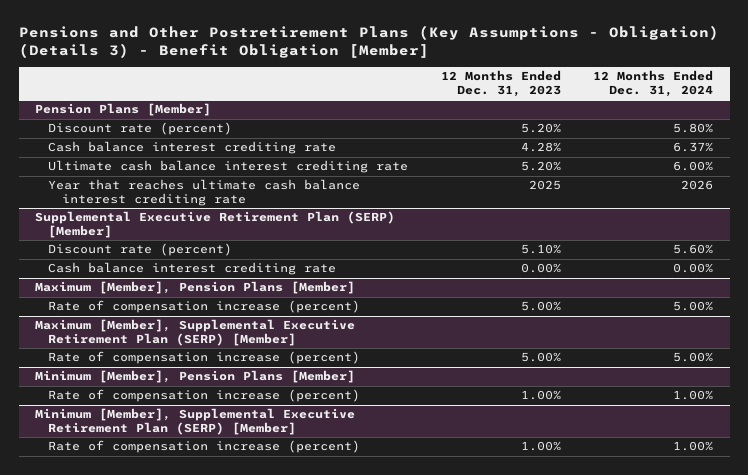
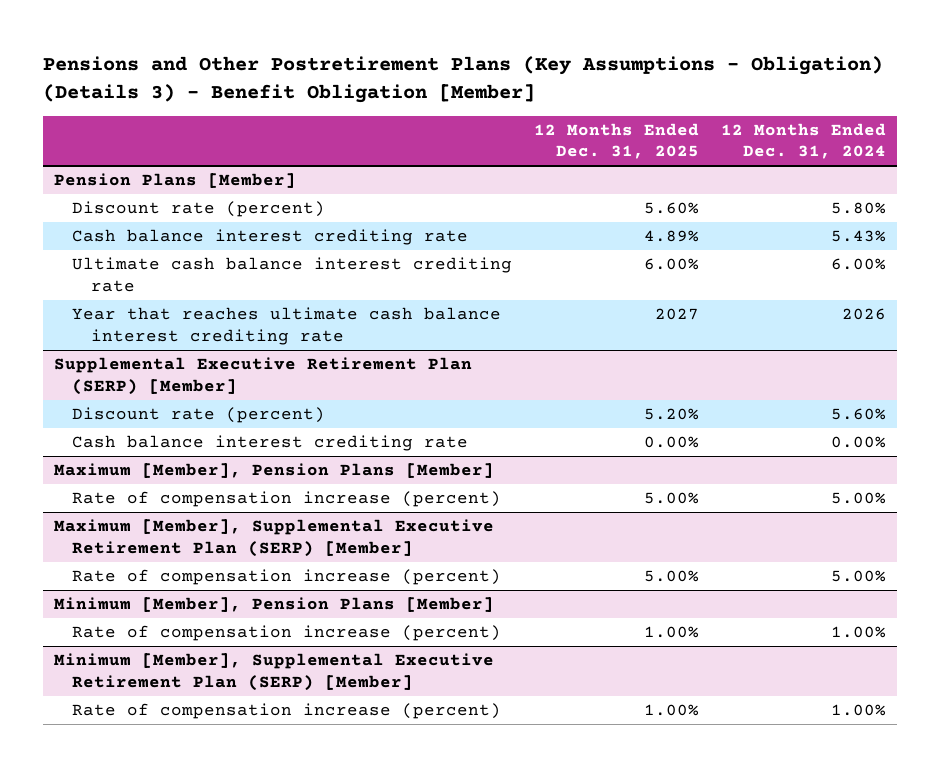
[440,70,561,97] 12 Months Ended Dec. 31, 2023 -> none
none -> [534,122,700,160] 12 Months Ended Dec. 31, 2025
[673,142,714,153] 6.37% -> [831,230,887,243] 5.43%

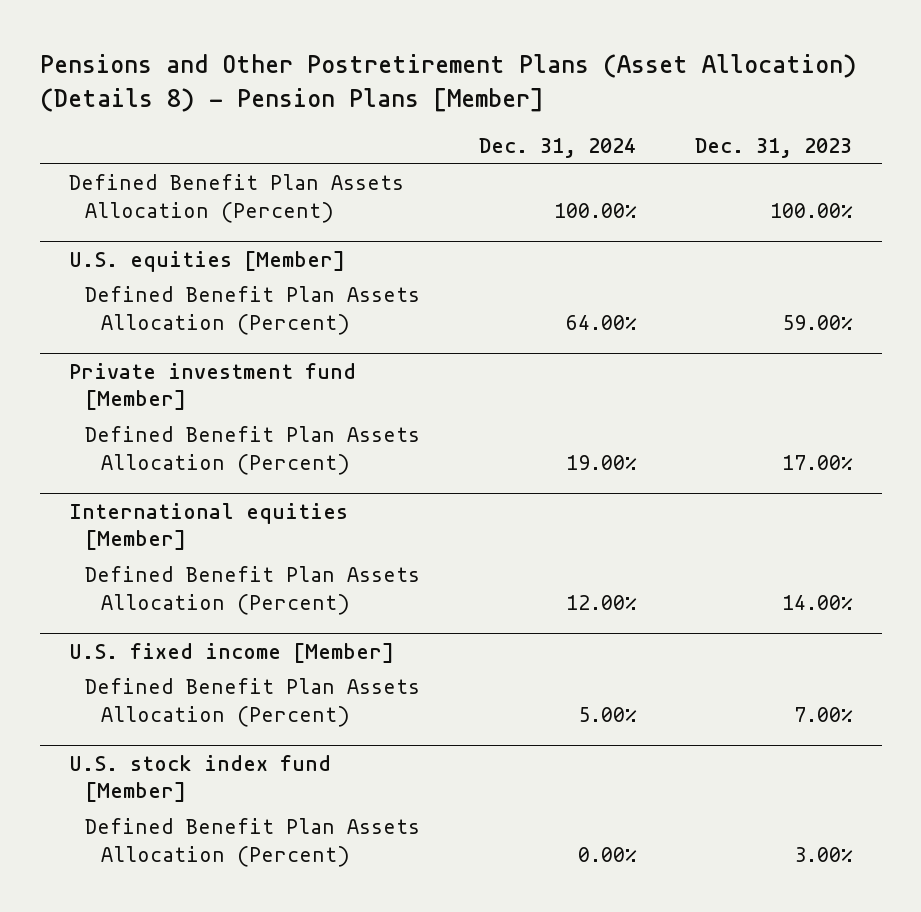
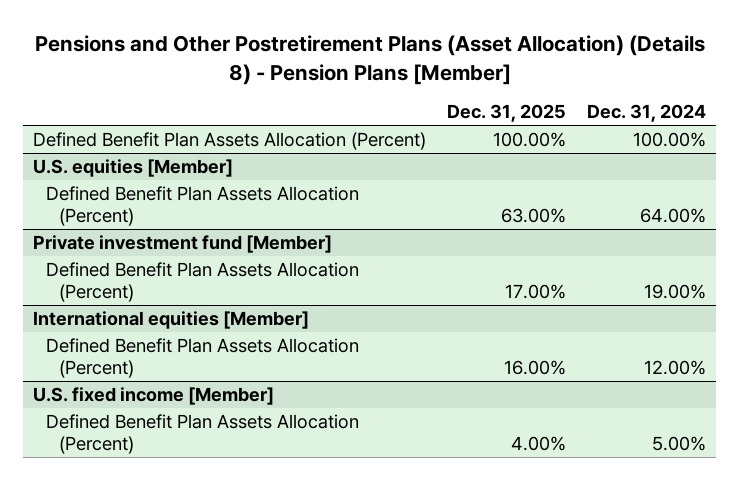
[695,138,853,159] Dec. 31, 2023 -> none
none -> [447,104,567,123] Dec. 31, 2025
[69,754,332,803] U.S. stock index fund [Member] -> none
[85,818,421,867] Defined Benefit Plan Assets Allocation (Percent) -> none

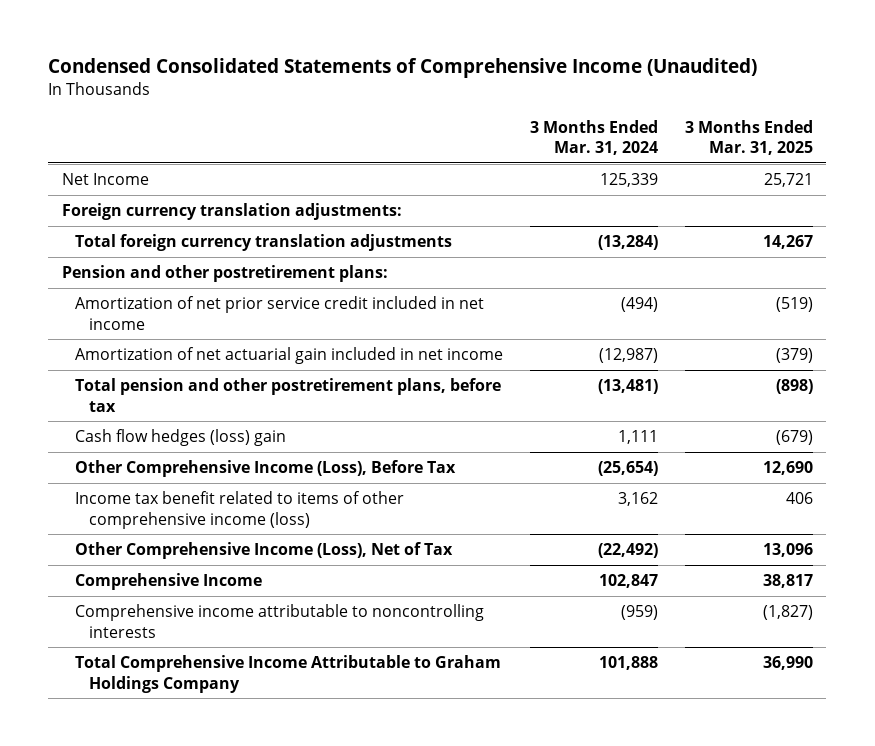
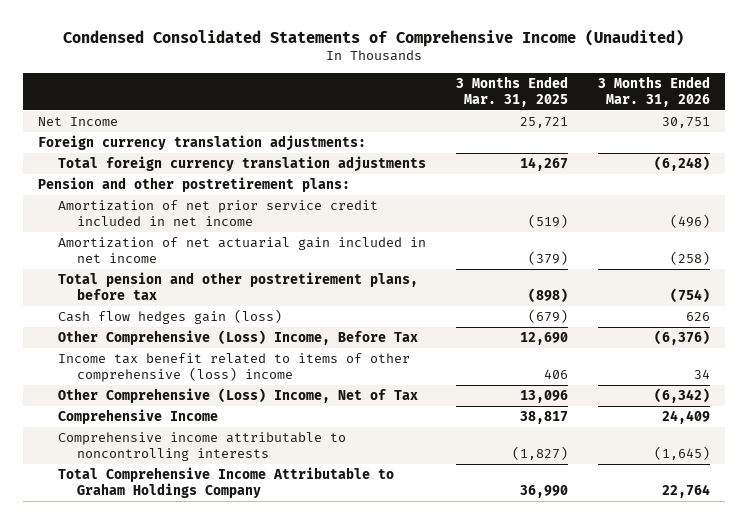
[530,119,659,156] 3 Months Ended Mar. 31, 2024 -> none
none -> [597,76,710,107] 3 Months Ended Mar. 31, 2026
[75,429,287,447] Cash flow hedges (loss) gain -> [57,309,282,325] Cash flow hedges gain (loss)
[75,460,457,478] Other Comprehensive Income (Loss), Before Tax -> [57,330,418,346] Other Comprehensive (Loss) Income, Before Tax
[75,491,405,529] Income tax benefit related to items of other comprehensive income (loss) -> [57,353,410,382] Income tax benefit related to items of other comprehensive (loss) income
[75,542,454,560] Other Comprehensive Income (Loss), Net of Tax -> [57,388,418,404] Other Comprehensive (Loss) Income, Net of Tax

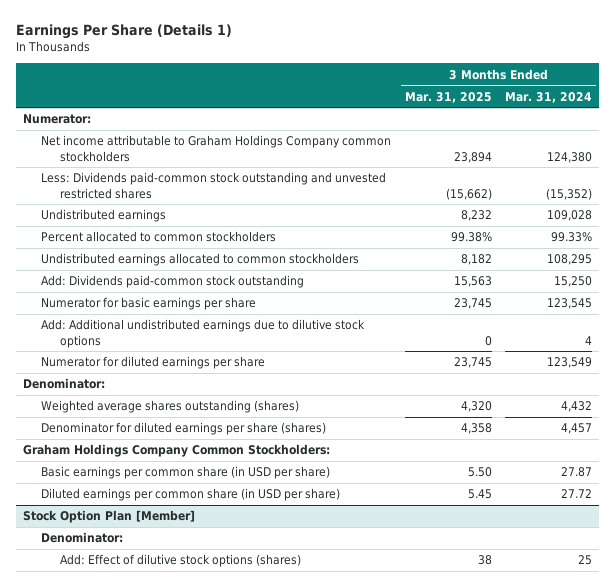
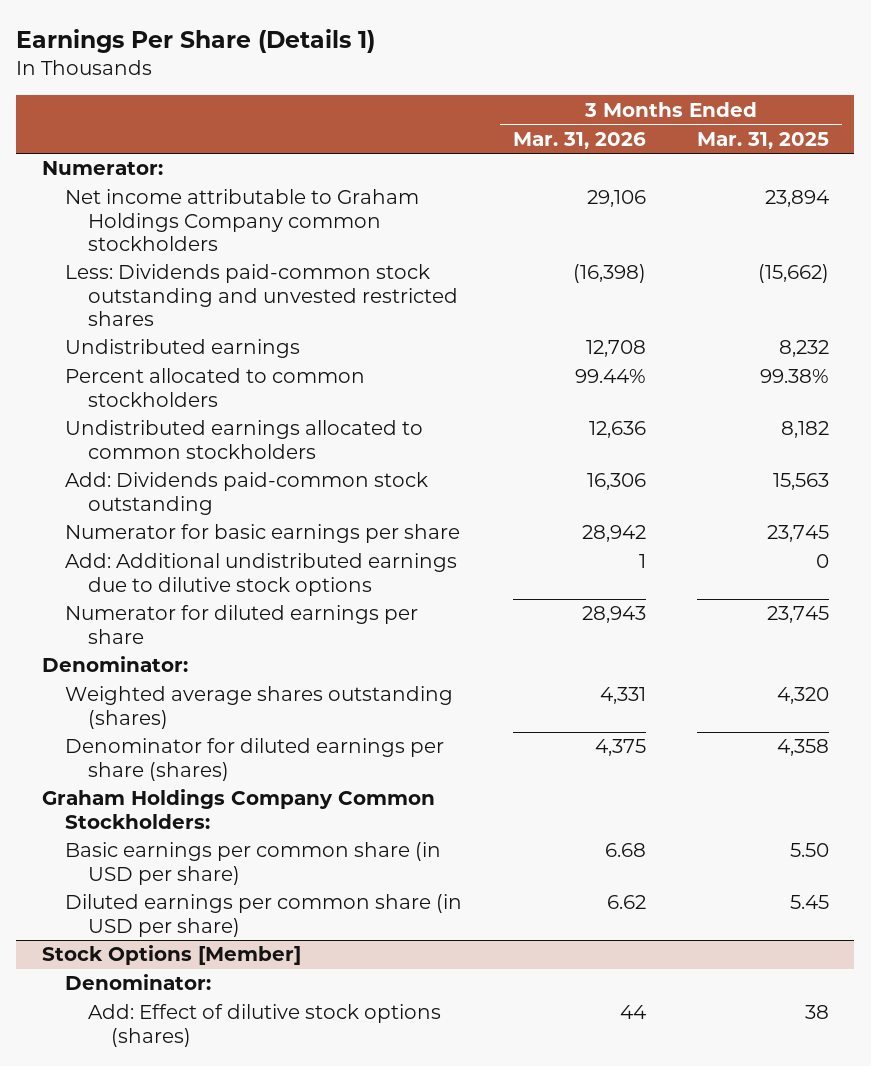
[505,91,593,103] Mar. 31, 2024 -> none
none -> [512,131,646,149] Mar. 31, 2026
[22,510,195,524] Stock Option Plan [Member] -> [42,945,302,966] Stock Options [Member]

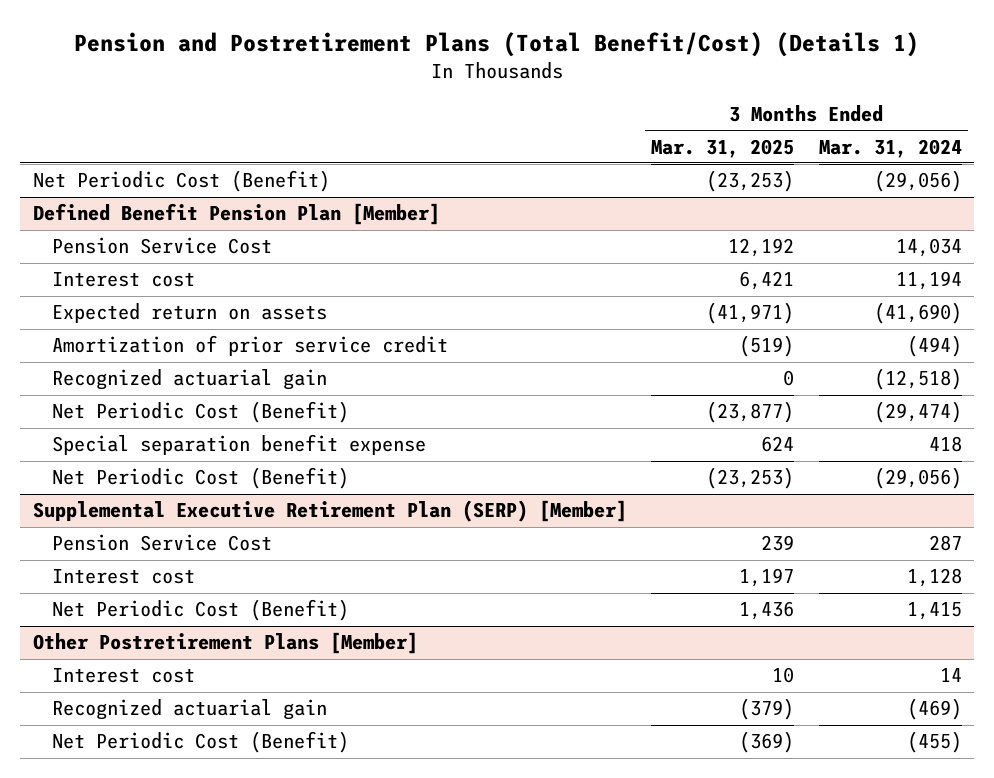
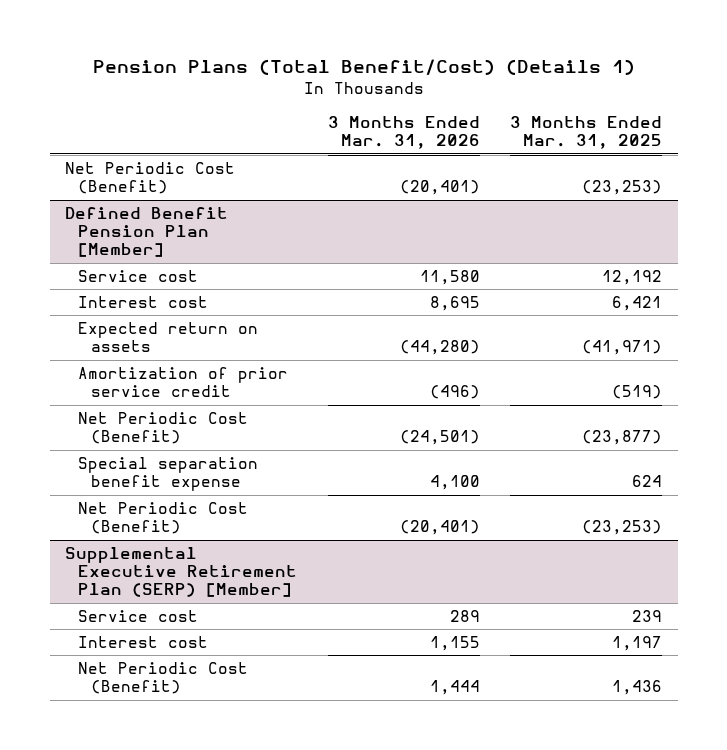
[74,32,920,58] Pension and Postretirement Plans (Total Benefit/Cost) (Details 1) -> [92,59,635,76] Pension Plans (Total Benefit/Cost) (Details 1)
[818,138,962,158] Mar. 31, 2024 -> none
none -> [327,116,480,150] 3 Months Ended Mar. 31, 2026
[52,237,273,255] Pension Service Cost -> [78,270,199,283] Service cost
[52,369,328,391] Recognized actuarial gain -> none
[52,534,273,552] Pension Service Cost -> [78,610,199,623] Service cost
[32,632,418,655] Other Postretirement Plans [Member] -> none
[52,668,196,684] Interest cost -> none
[52,699,328,721] Recognized actuarial gain -> none
[52,731,350,754] Net Periodic Cost (Benefit) -> none

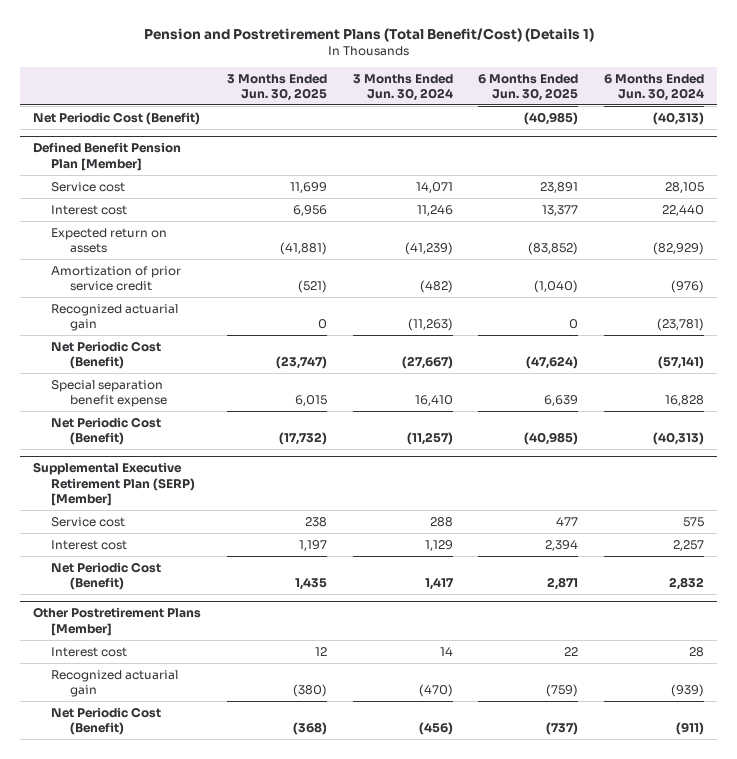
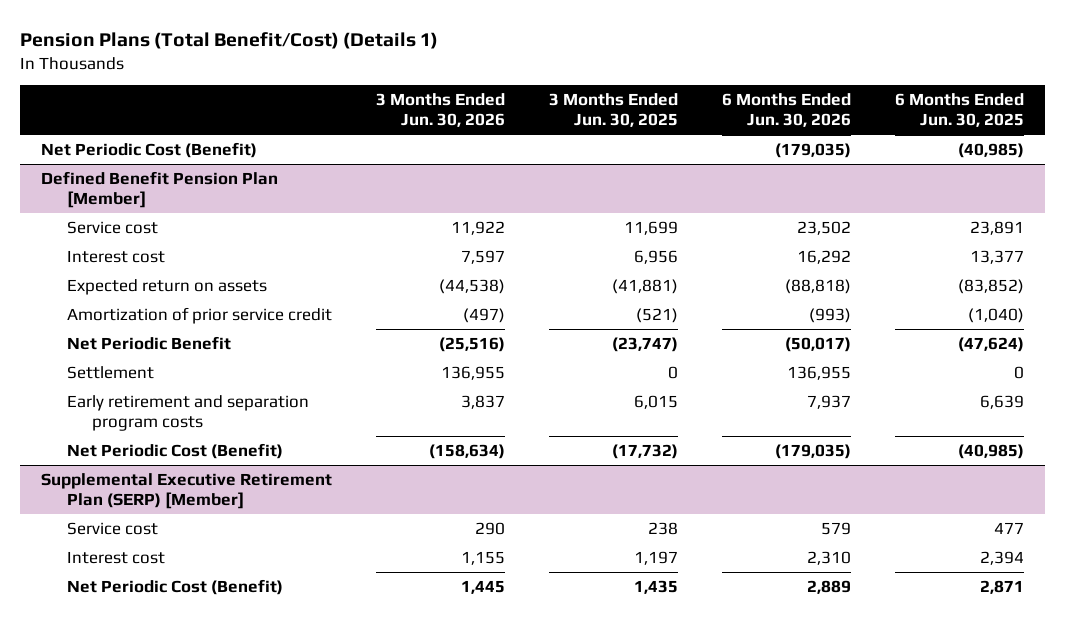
[143,27,594,42] Pension and Postretirement Plans (Total Benefit/Cost) (Details 1) -> [19,31,438,49] Pension Plans (Total Benefit/Cost) (Details 1)
[352,73,453,101] 3 Months Ended Jun. 30, 2024 -> none
[604,73,705,101] 6 Months Ended Jun. 30, 2024 -> none
none -> [376,93,506,128] 3 Months Ended Jun. 30, 2026
none -> [721,93,851,128] 6 Months Ended Jun. 30, 2026
[51,303,179,331] Recognized actuarial gain -> none
[51,340,162,369] Net Periodic Cost (Benefit) -> [66,336,231,351] Net Periodic Benefit
none -> [66,366,154,380] Settlement
[51,379,167,407] Special separation benefit expense -> [66,395,309,431] Early retirement and separation program costs
[33,607,202,636] Other Postretirement Plans [Member] -> none
[51,646,128,657] Interest cost -> none
[51,669,179,697] Recognized actuarial gain -> none
[51,706,162,735] Net Periodic Cost (Benefit) -> none

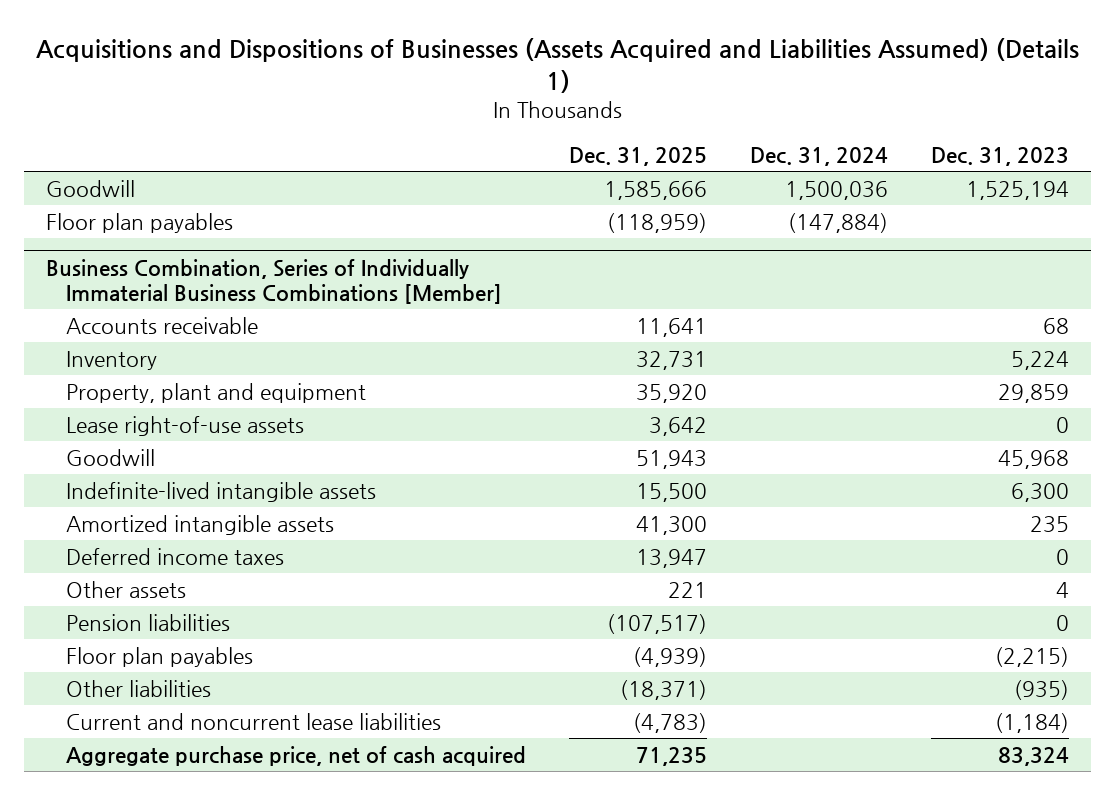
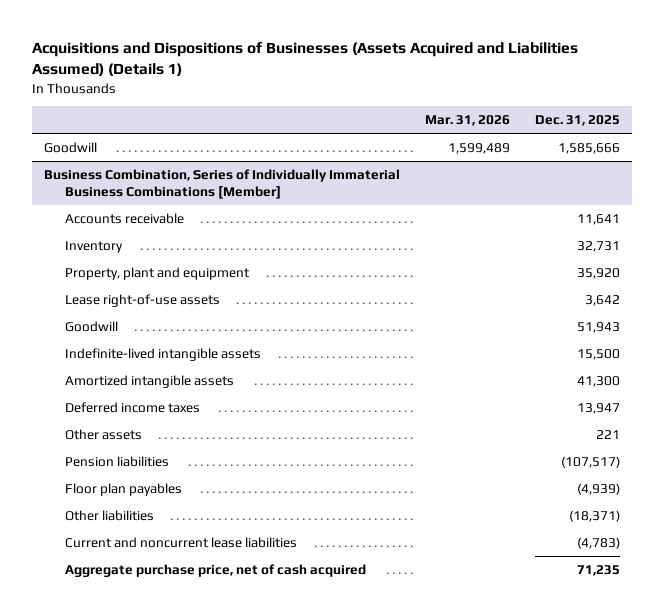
[750,146,889,166] Dec. 31, 2024 -> none
[931,146,1070,166] Dec. 31, 2023 -> none
none -> [425,115,511,127] Mar. 31, 2026
[45,212,233,233] Floor plan payables -> none

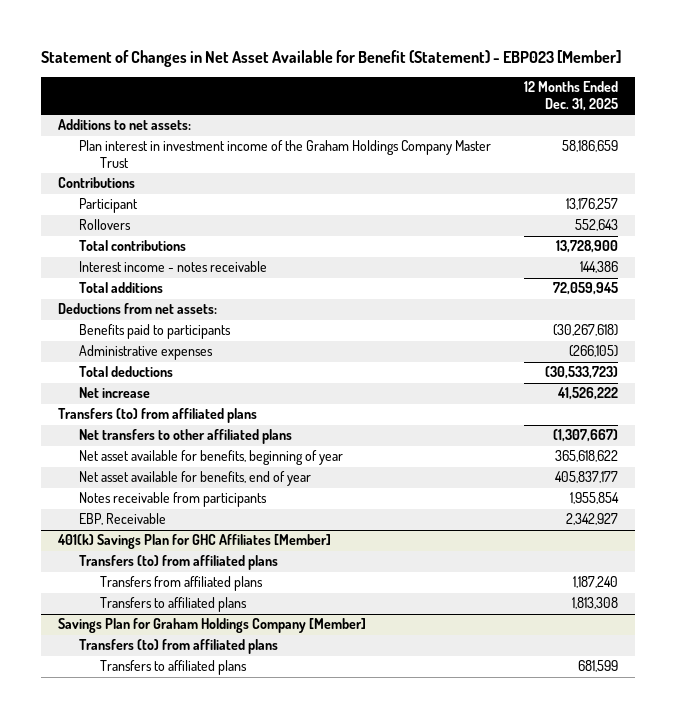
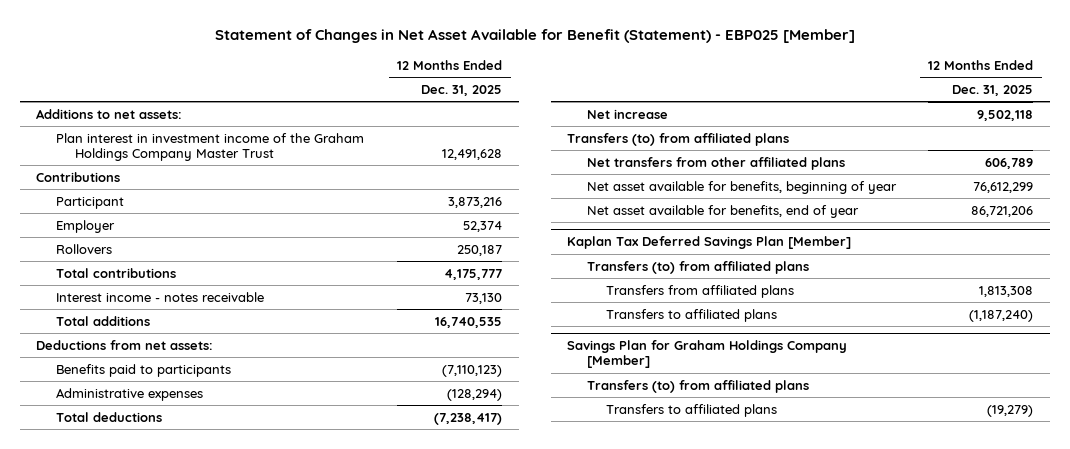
[41,49,622,67] Statement of Changes in Net Asset Available for Benefit (Statement) - EBP023 [Member] -> [214,29,855,44] Statement of Changes in Net Asset Available for Benefit (Statement) - EBP025 [Member]
[562,140,619,153] 58,186,659 -> [442,148,503,160] 12,491,628
[566,198,619,211] 13,176,257 -> [448,196,503,208] 3,873,216
none -> [55,219,115,233] Employer
[575,219,619,232] 552,643 -> [457,244,503,256] 250,187
[556,240,619,254] 13,728,900 -> [444,268,503,280] 4,175,777
[580,261,619,274] 144,386 -> [465,292,503,304] 73,130
[553,282,619,296] 72,059,945 -> [435,316,503,328] 16,740,535
[553,324,619,337] (30,267,618) -> [442,364,503,377] (7,110,123)
[569,345,619,358] (266,105) -> [447,388,503,401] (128,294)
[545,366,619,380] (30,533,723) -> [434,412,503,425] (7,238,417)
[557,387,619,401] 41,526,222 -> [977,109,1034,121] 9,502,118
[78,492,267,508] Notes receivable from participants -> none
[78,513,166,526] EBP, Receivable -> none
[56,534,331,550] 401(k) Savings Plan for GHC Affiliates [Member] -> none
[78,429,292,445] Net transfers to other affiliated plans -> [586,156,845,170] Net transfers from other affiliated plans
[553,429,619,443] (1,307,667) -> [985,157,1034,169] 606,789
[555,450,619,463] 365,618,622 -> [973,181,1034,193] 76,612,299
[555,471,619,484] 405,837,177 -> [971,205,1034,217] 86,721,206
none -> [567,236,852,250] Kaplan Tax Deferred Savings Plan [Member]
[573,576,619,589] 1,187,240 -> [979,285,1034,297] 1,813,308
[572,597,619,610] 1,813,308 -> [969,309,1034,322] (1,187,240)
[578,660,619,673] 681,599 -> [987,404,1034,417] (19,279)

